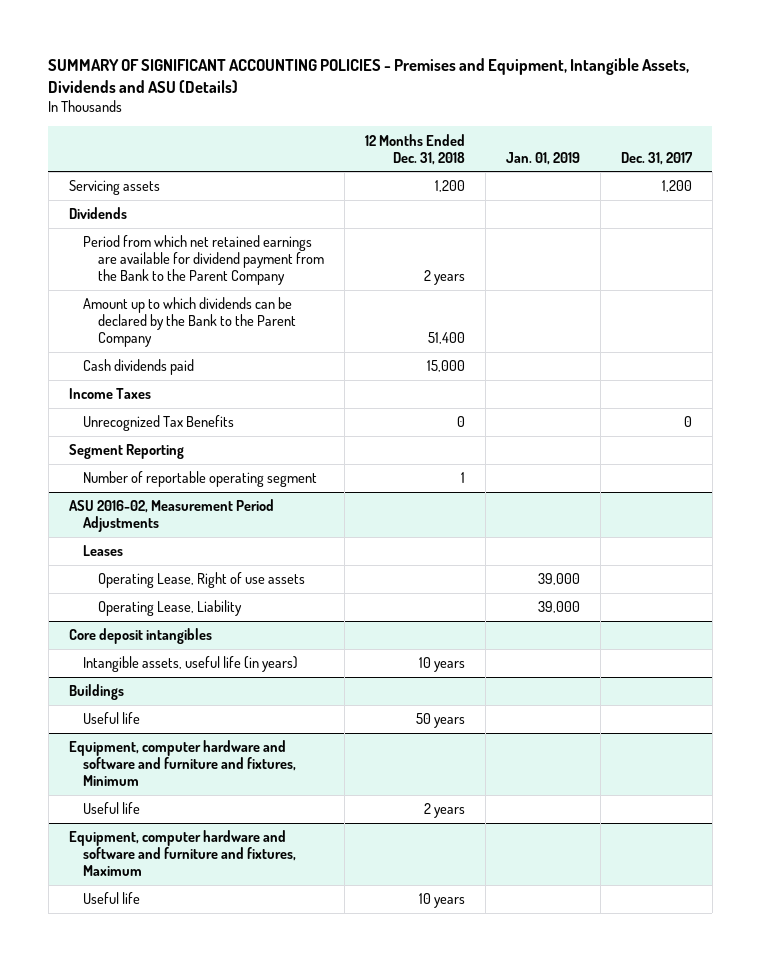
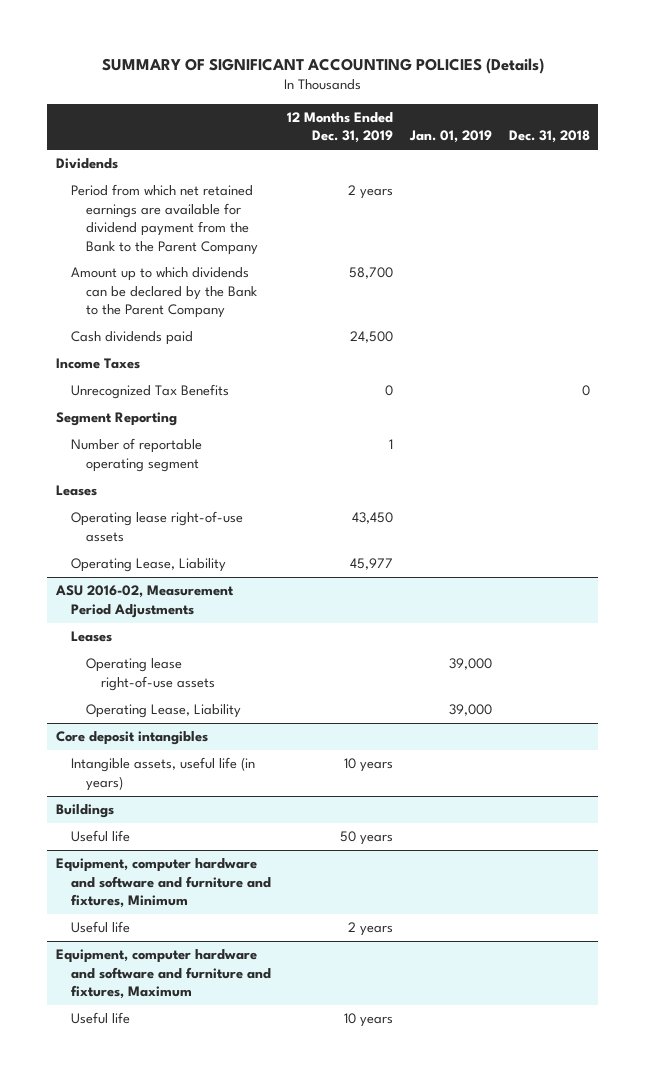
[48,57,690,93] SUMMARY OF SIGNIFICANT ACCOUNTING POLICIES - Premises and Equipment, Intangible Assets, Dividends and ASU (Details) -> [101,57,544,74] SUMMARY OF SIGNIFICANT ACCOUNTING POLICIES (Details)
[365,133,466,165] 12 Months Ended Dec. 31, 2018 -> none
[620,151,693,165] Dec. 31, 2017 -> none
none -> [287,111,394,144] 12 Months Ended Dec. 31, 2019
none -> [508,130,590,144] Dec. 31, 2018
[68,180,160,196] Servicing assets -> none
none -> [55,485,97,497] Leases
none -> [70,511,243,542] Operating lease right-of-use assets
none -> [70,558,226,573] Operating Lease, Liability
[98,572,306,589] Operating Lease, Right of use assets -> [85,658,215,691] Operating lease right-of-use assets

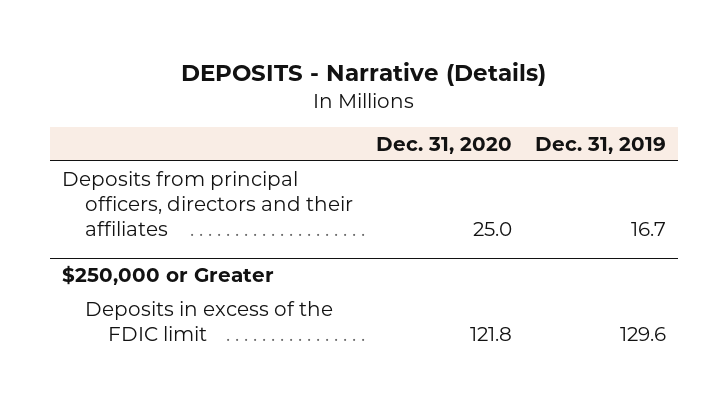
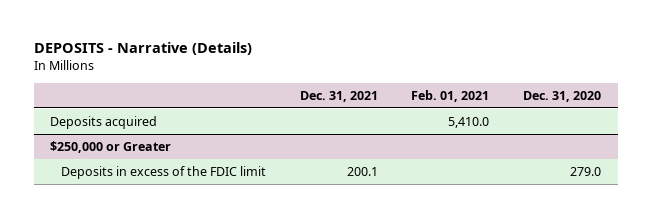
[535,136,667,154] Dec. 31, 2019 -> none
none -> [299,90,378,102] Dec. 31, 2021
none -> [411,89,490,102] Feb. 01, 2021
[61,170,354,237] Deposits from principal officers, directors and their affiliates -> none
none -> [50,115,158,129] Deposits acquired
[470,326,513,341] 121.8 -> [570,166,602,176] 279.0

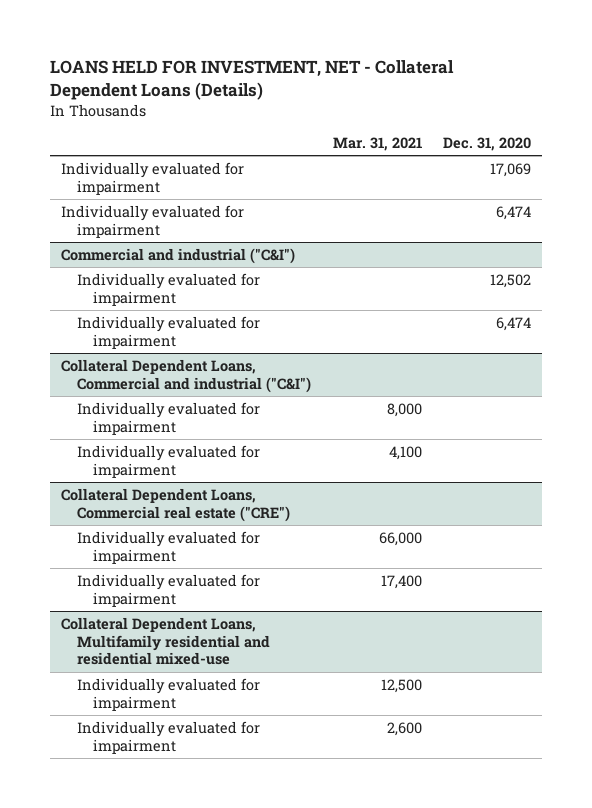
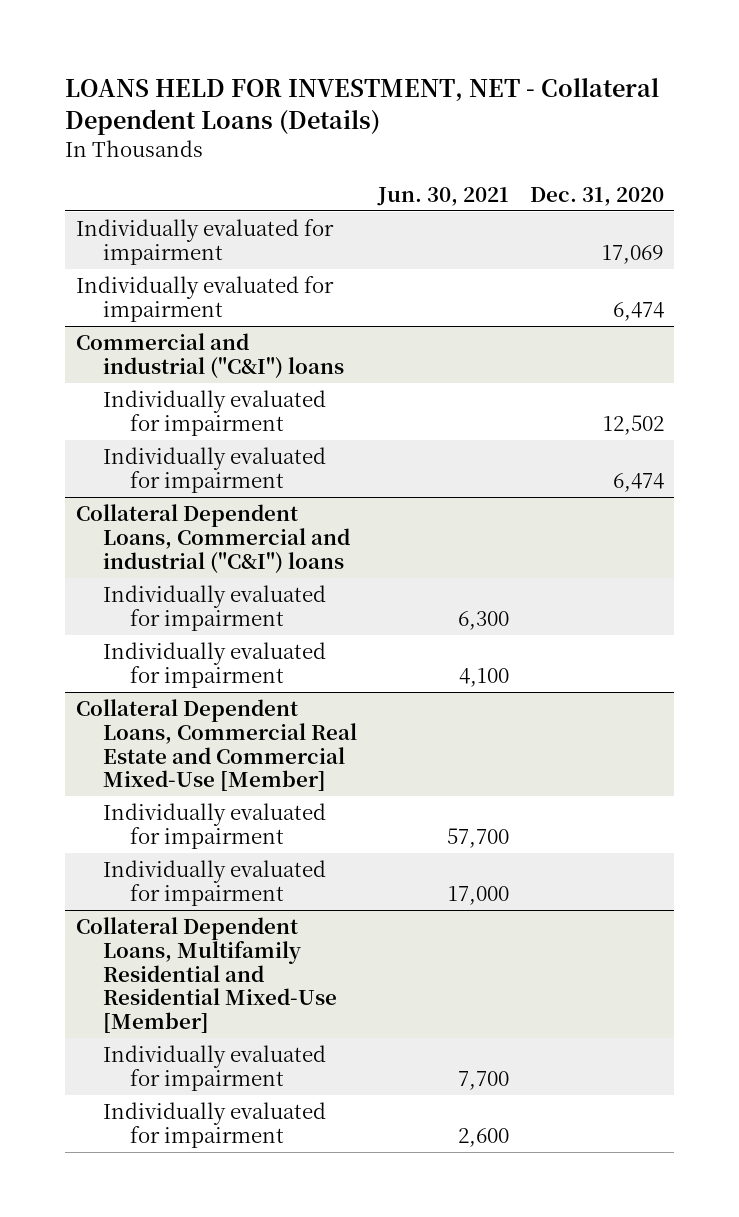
[332,136,422,151] Mar. 31, 2021 -> none
none -> [376,186,509,206] Jun. 30, 2021
[61,247,296,264] Commercial and industrial ("C&I") -> [75,333,344,379] Commercial and industrial ("C&I") loans
[61,358,312,393] Collateral Dependent Loans, Commercial and industrial ("C&I") -> [75,504,350,574] Collateral Dependent Loans, Commercial and industrial ("C&I") loans
[61,487,291,522] Collateral Dependent Loans, Commercial real estate ("CRE") -> [75,699,357,792] Collateral Dependent Loans, Commercial Real Estate and Commercial Mixed-Use [Member]
[61,616,271,666] Collateral Dependent Loans, Multifamily residential and residential mixed-use -> [75,917,337,1033] Collateral Dependent Loans, Multifamily Residential and Residential Mixed-Use [Member]

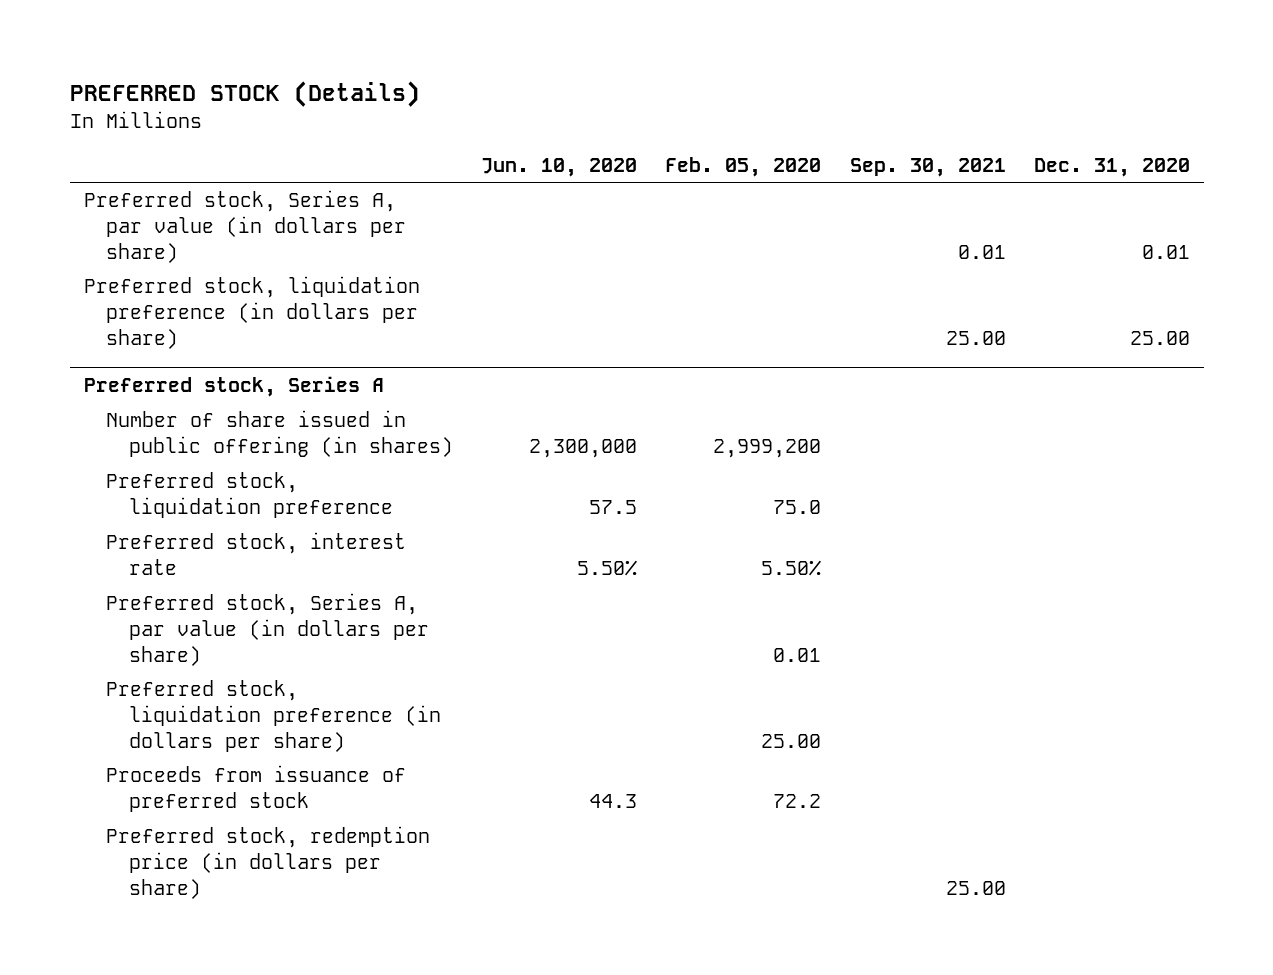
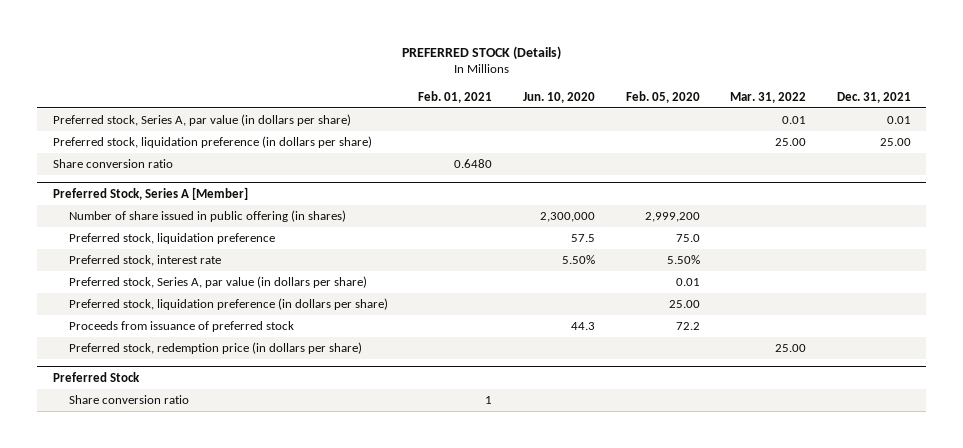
[849,158,1006,178] Sep. 30, 2021 -> none
[1033,158,1190,178] Dec. 31, 2020 -> none
none -> [418,90,493,103] Feb. 01, 2021
none -> [730,91,807,103] Mar. 31, 2022
none -> [836,91,911,103] Dec. 31, 2021
none -> [52,159,173,169] Share conversion ratio
[83,376,384,398] Preferred stock, Series A -> [52,186,248,200] Preferred Stock, Series A [Member]
none -> [52,371,140,382] Preferred Stock
none -> [68,395,189,405] Share conversion ratio

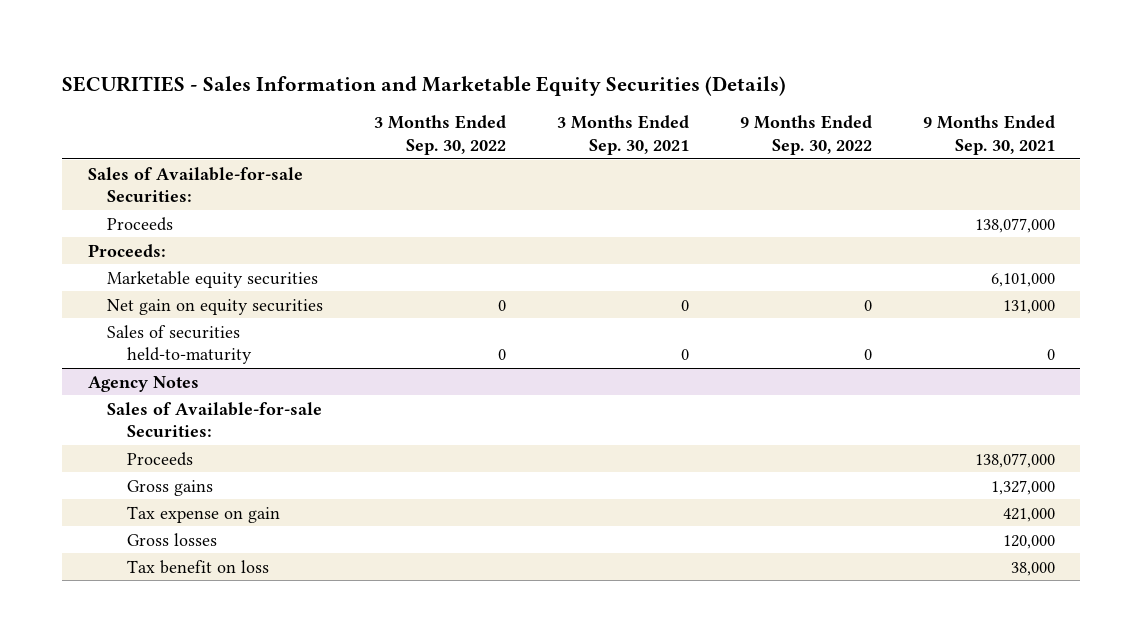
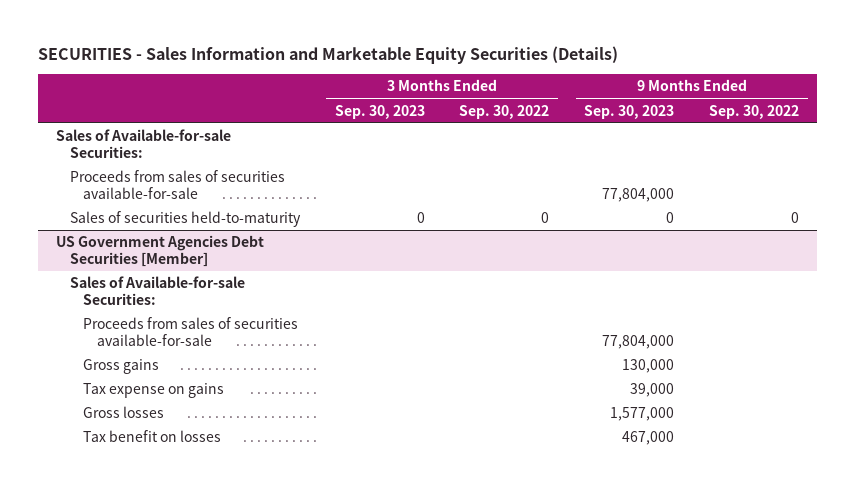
[557,115,690,155] 3 Months Ended Sep. 30, 2021 -> none
[922,115,1055,155] 9 Months Ended Sep. 30, 2021 -> none
none -> [334,104,425,119] Sep. 30, 2023
none -> [584,104,675,119] Sep. 30, 2023
[87,243,166,257] Proceeds: -> none
[107,270,319,288] Marketable equity securities -> none
[107,298,324,315] Net gain on equity securities -> none
[107,216,174,231] Proceeds -> [69,170,285,200] Proceeds from sales of securities available-for-sale
[87,375,199,392] Agency Notes -> [55,235,264,268] US Government Agencies Debt Securities [Member]
[126,451,193,466] Proceeds -> [83,317,299,347] Proceeds from sales of securities available-for-sale
[126,505,280,523] Tax expense on gain -> [83,383,225,399] Tax expense on gains
[126,559,269,574] Tax benefit on loss -> [83,430,222,443] Tax benefit on losses

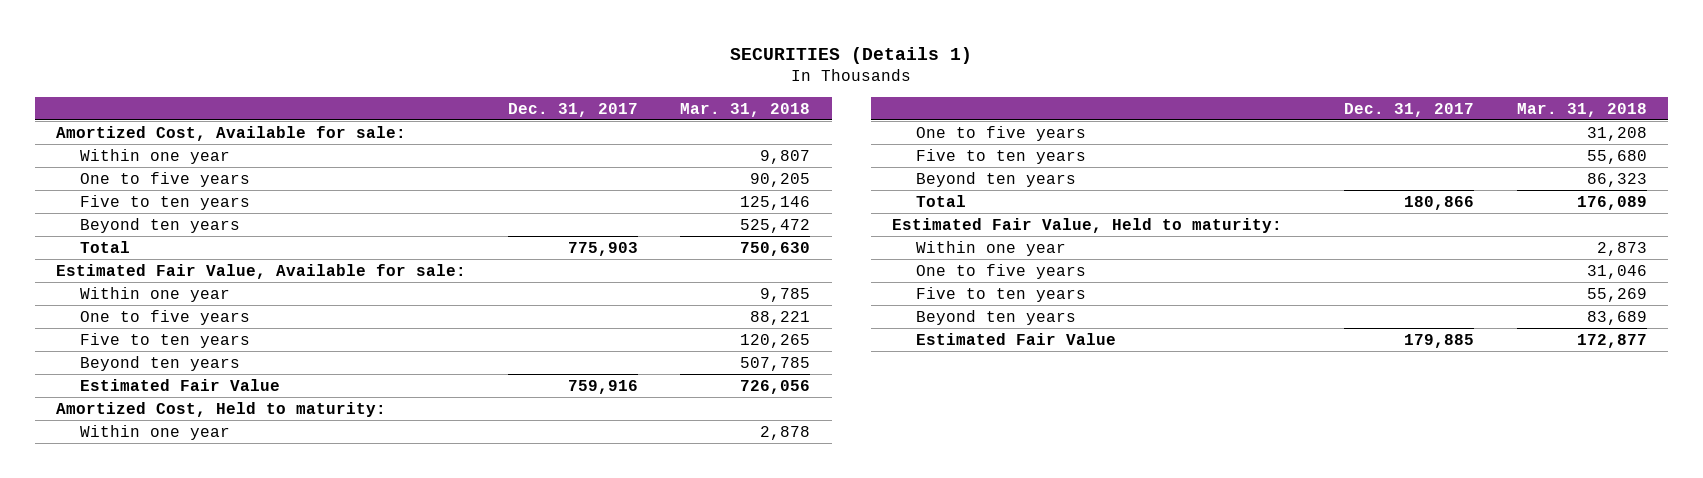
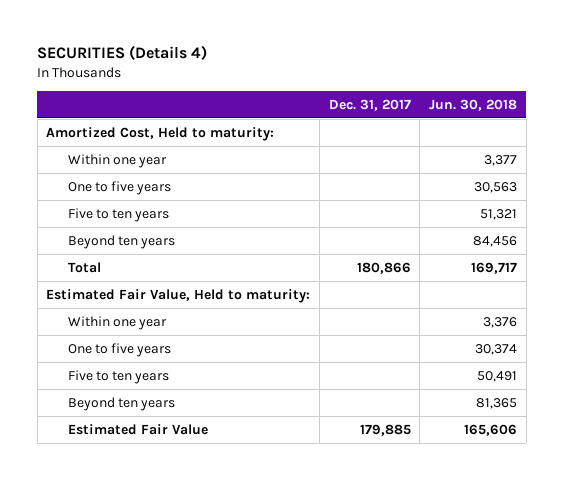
[730,46,973,64] SECURITIES (Details 1) -> [37,45,208,61] SECURITIES (Details 4)
[680,102,811,117] Mar. 31, 2018 -> none
none -> [429,98,518,111] Jun. 30, 2018
[56,125,407,141] Amortized Cost, Available for sale: -> none
[79,148,230,164] Within one year -> none
[79,171,250,187] One to five years -> none
[79,194,250,210] Five to ten years -> none
[79,217,240,233] Beyond ten years -> none
[79,240,130,253] Total -> none
[56,263,467,279] Estimated Fair Value, Available for sale: -> none
[79,286,230,302] Within one year -> none
[79,309,250,325] One to five years -> none
[79,332,250,348] Five to ten years -> none
[79,355,240,371] Beyond ten years -> none
[79,378,280,391] Estimated Fair Value -> none

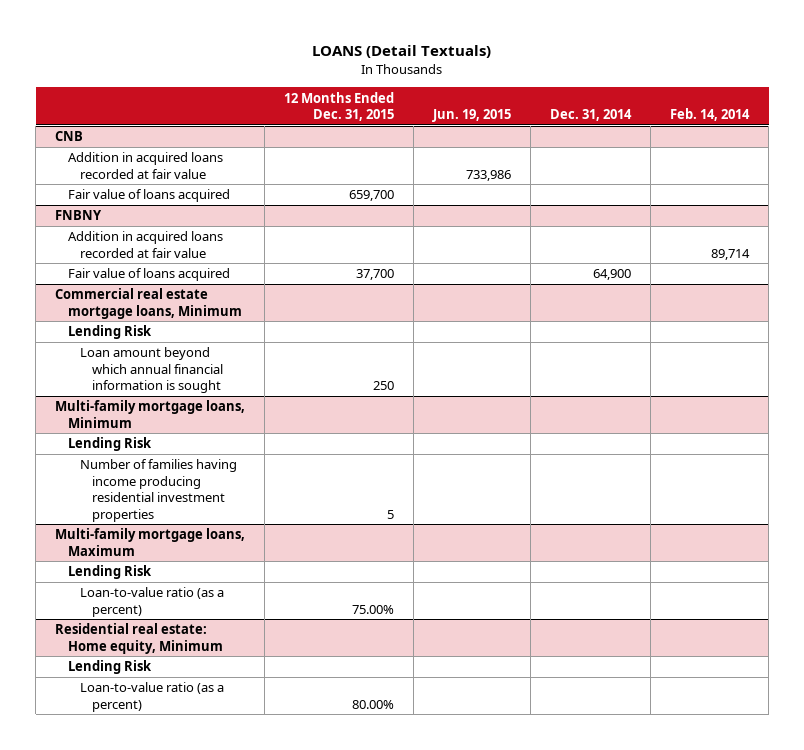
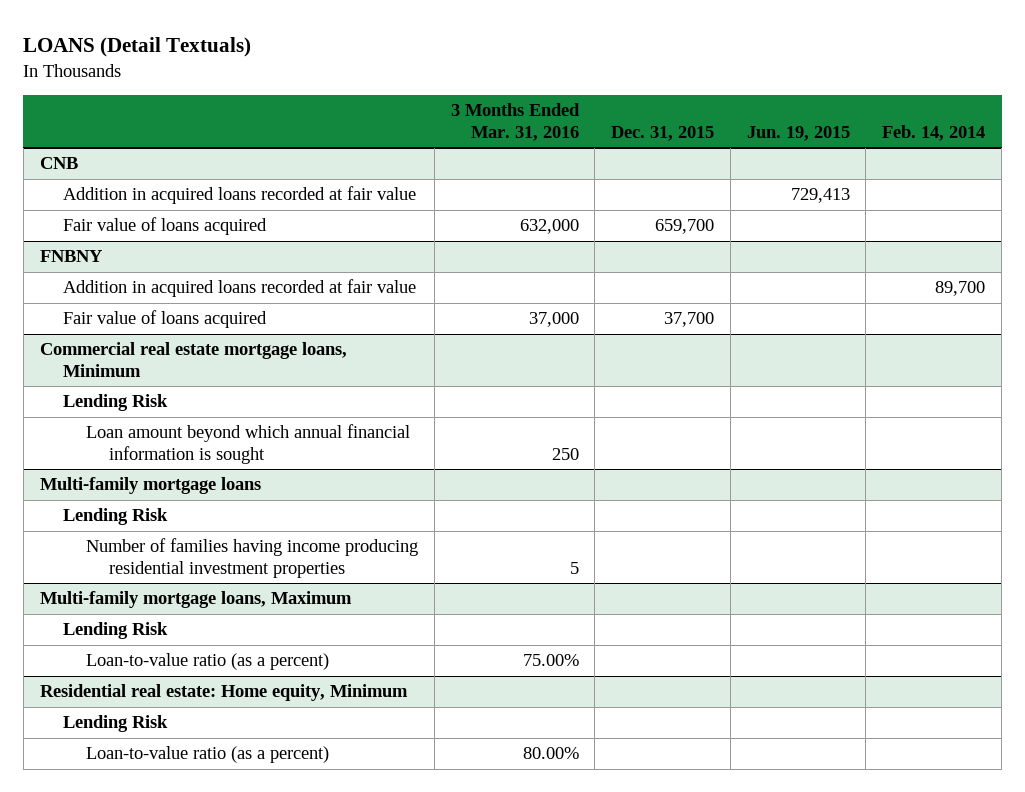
[284,91,395,122] 12 Months Ended Dec. 31, 2015 -> none
[550,109,633,122] Dec. 31, 2014 -> none
none -> [450,103,580,141] 3 Months Ended Mar. 31, 2016
none -> [611,125,715,141] Dec. 31, 2015
[466,169,512,181] 733,986 -> [790,188,850,204] 729,413
[711,248,751,260] 89,714 -> [935,281,986,297] 89,700
[55,400,246,428] Multi-family mortgage loans, Minimum -> [39,477,261,495] Multi-family mortgage loans

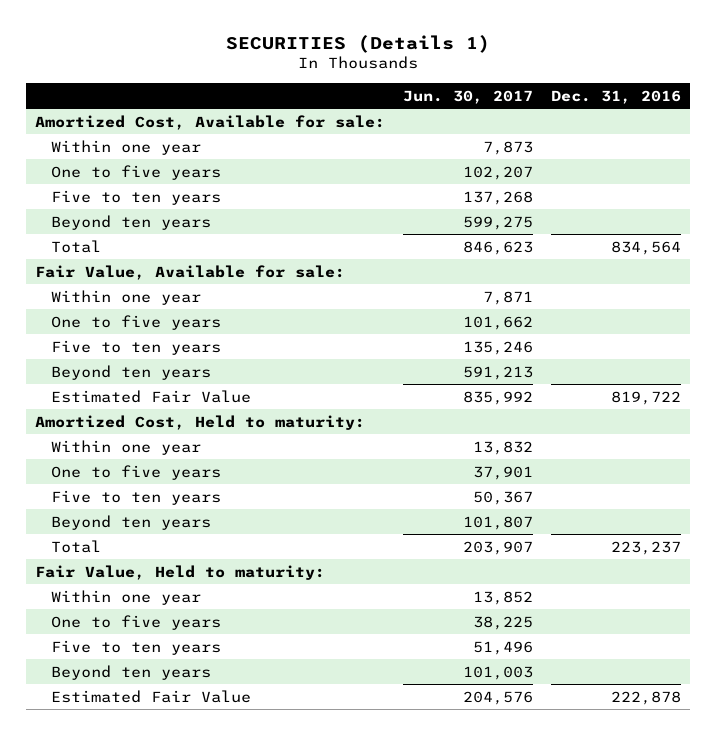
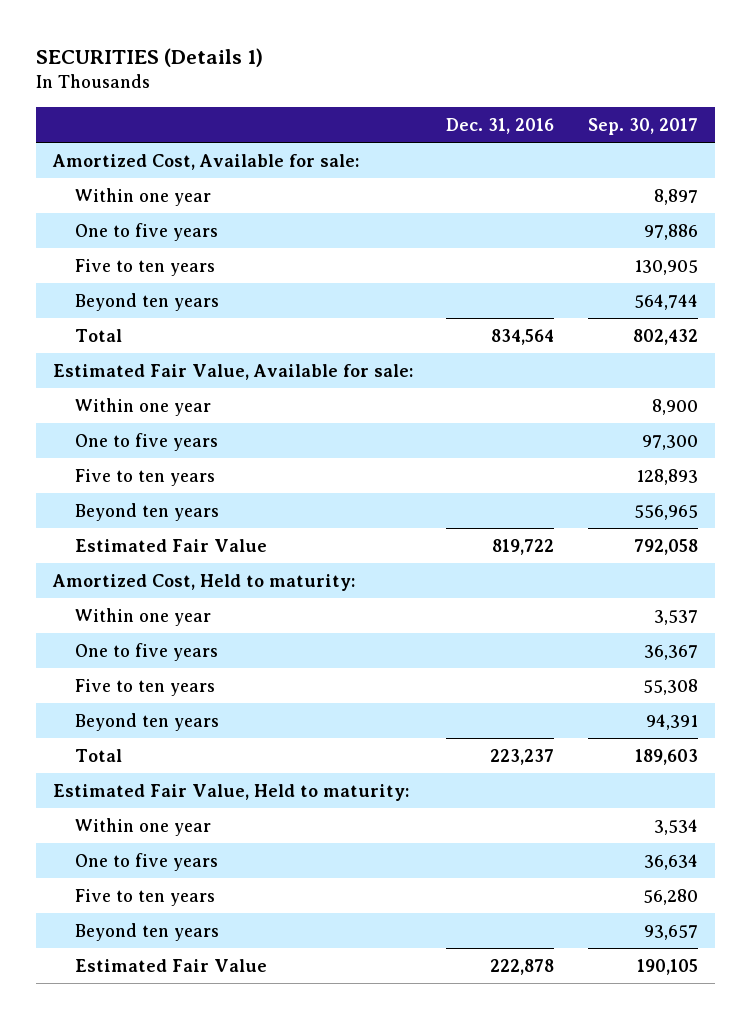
[402,89,533,104] Jun. 30, 2017 -> none
none -> [587,117,698,135] Sep. 30, 2017
[34,264,345,280] Fair Value, Available for sale: -> [52,363,413,380] Estimated Fair Value, Available for sale:
[34,564,325,580] Fair Value, Held to maturity: -> [52,783,409,801] Estimated Fair Value, Held to maturity:

